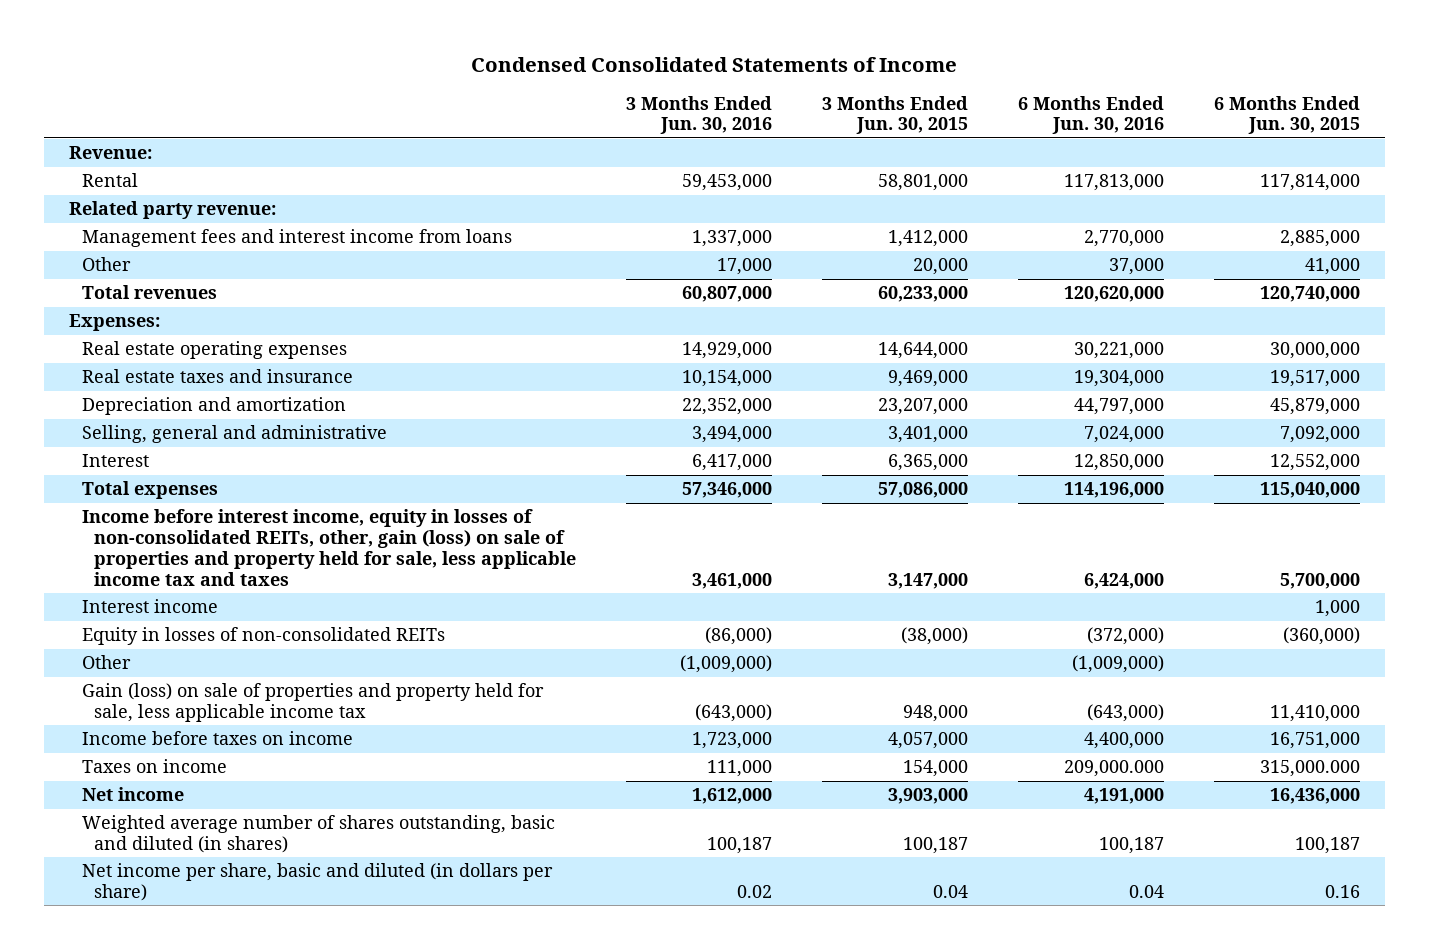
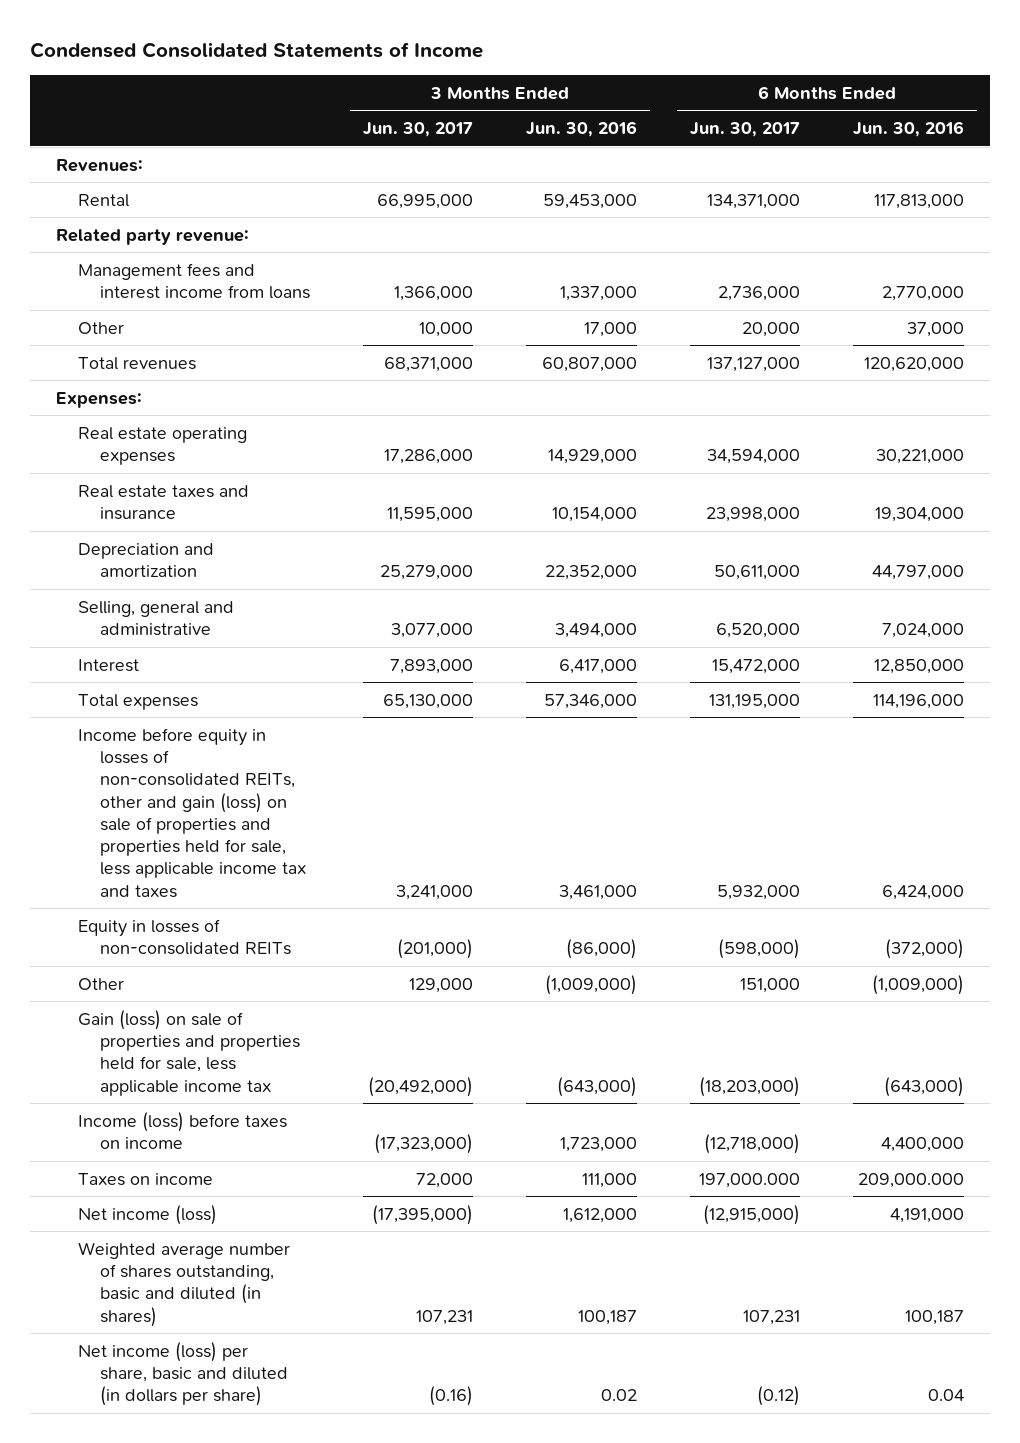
[822,95,969,135] 3 Months Ended Jun. 30, 2015 -> none
[1213,95,1360,135] 6 Months Ended Jun. 30, 2015 -> none
none -> [362,122,473,138] Jun. 30, 2017
none -> [689,122,800,138] Jun. 30, 2017
[68,146,152,160] Revenue: -> [56,158,144,172] Revenues:
[81,599,218,614] Interest income -> none
[81,509,577,586] Income before interest income, equity in losses of non-consolidated REITs, other, gain (loss) on sale of properties and property held for sale, less applicable income tax and taxes -> [77,727,306,898] Income before equity in losses of non-consolidated REITs, other and gain (loss) on sale of properties and properties held for sale, less applicable income tax and taxes
[81,683,544,723] Gain (loss) on sale of properties and property held for sale, less applicable income tax -> [77,1009,300,1096] Gain (loss) on sale of properties and properties held for sale, less applicable income tax
[81,731,353,746] Income before taxes on income -> [77,1111,287,1150] Income (loss) before taxes on income
[81,787,184,802] Net income -> [77,1204,217,1225] Net income (loss)
[81,863,553,902] Net income per share, basic and diluted (in dollars per share) -> [77,1341,288,1407] Net income (loss) per share, basic and diluted (in dollars per share)

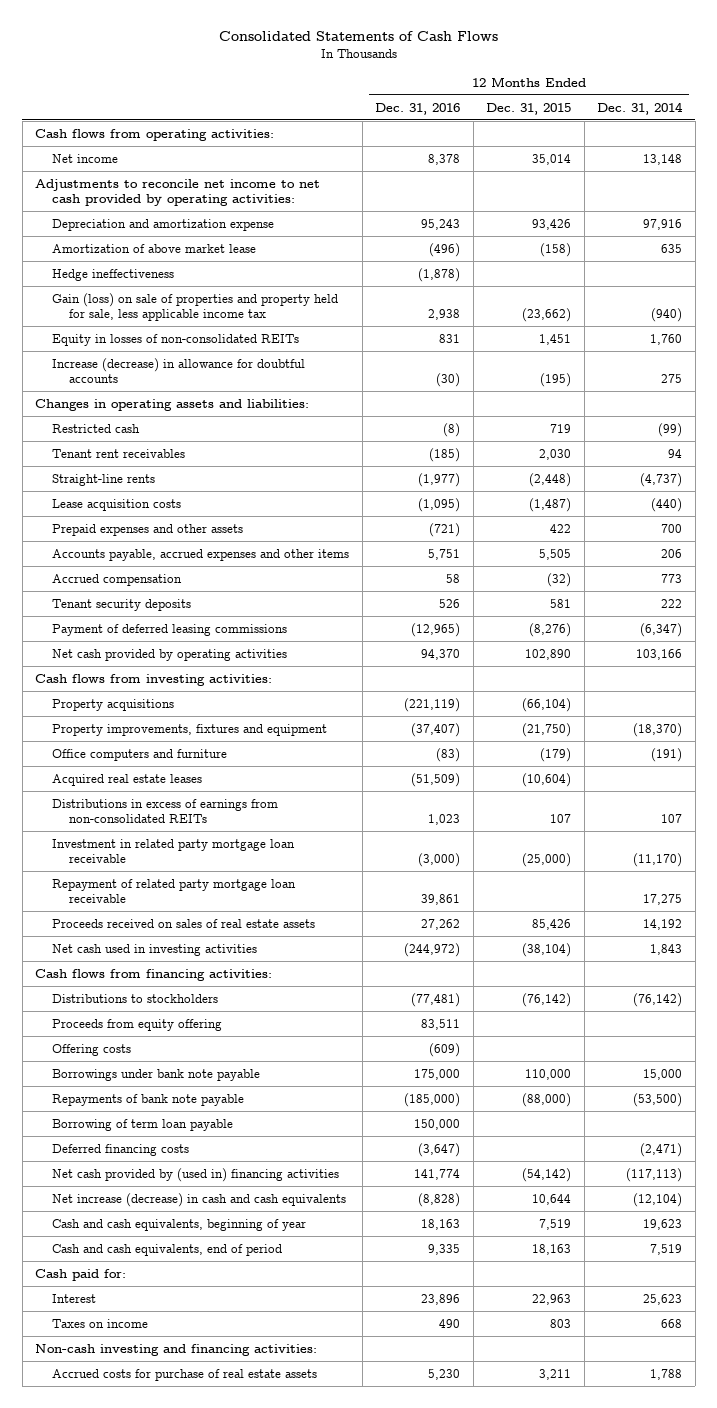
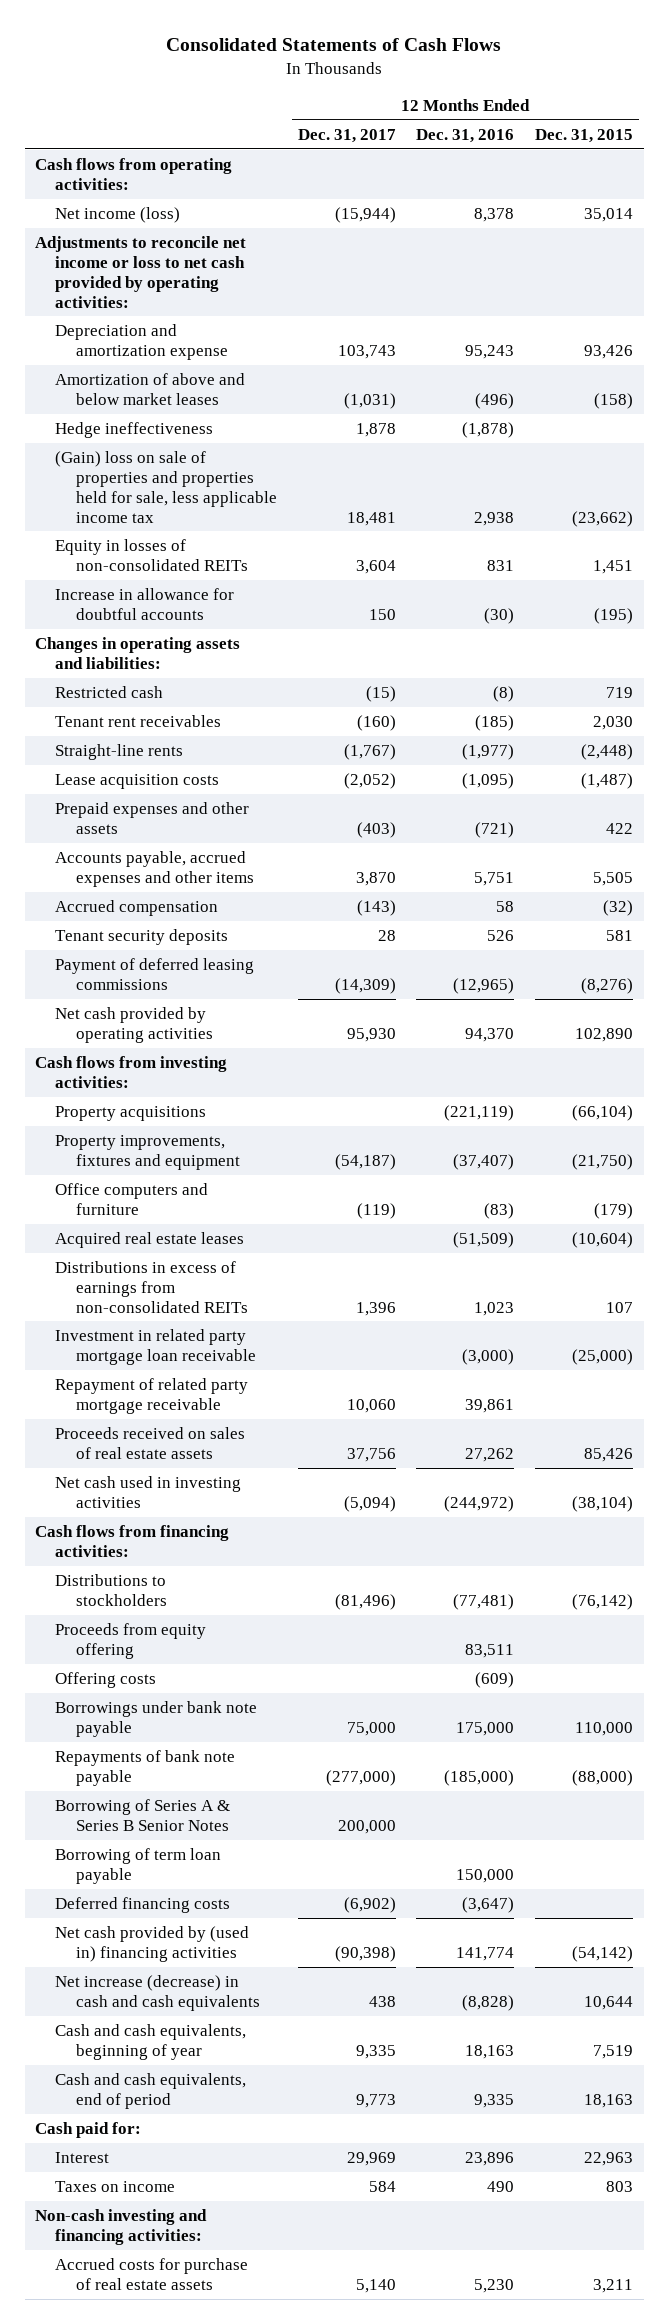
[597,101,684,115] Dec. 31, 2014 -> none
none -> [297,128,396,143] Dec. 31, 2017
[52,153,119,163] Net income -> [55,206,181,223] Net income (loss)
[35,178,321,206] Adjustments to reconcile net income to net cash provided by operating activities: -> [35,235,247,308] Adjustments to reconcile net income or loss to net cash provided by operating activities:
[52,243,257,253] Amortization of above market lease -> [55,372,246,405] Amortization of above and below market leases
[52,292,339,321] Gain (loss) on sale of properties and property held for sale, less applicable income tax -> [55,450,277,523] (Gain) loss on sale of properties and properties held for sale, less applicable income tax
[52,357,306,383] Increase (decrease) in allowance for doubtful accounts -> [55,587,235,620] Increase in allowance for doubtful accounts
[52,878,297,903] Repayment of related party mortgage loan receivable -> [55,1377,249,1414] Repayment of related party mortgage receivable
none -> [55,1798,231,1831] Borrowing of Series A & Series B Senior Notes

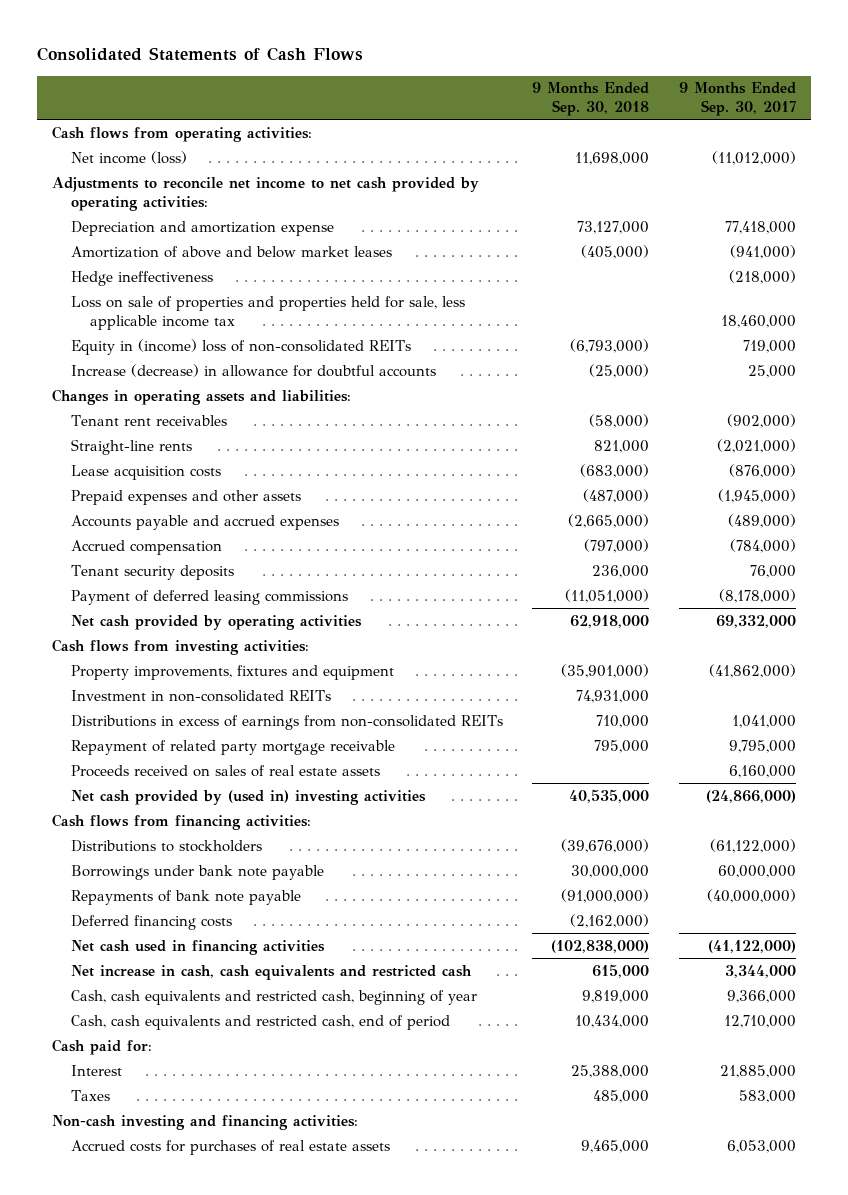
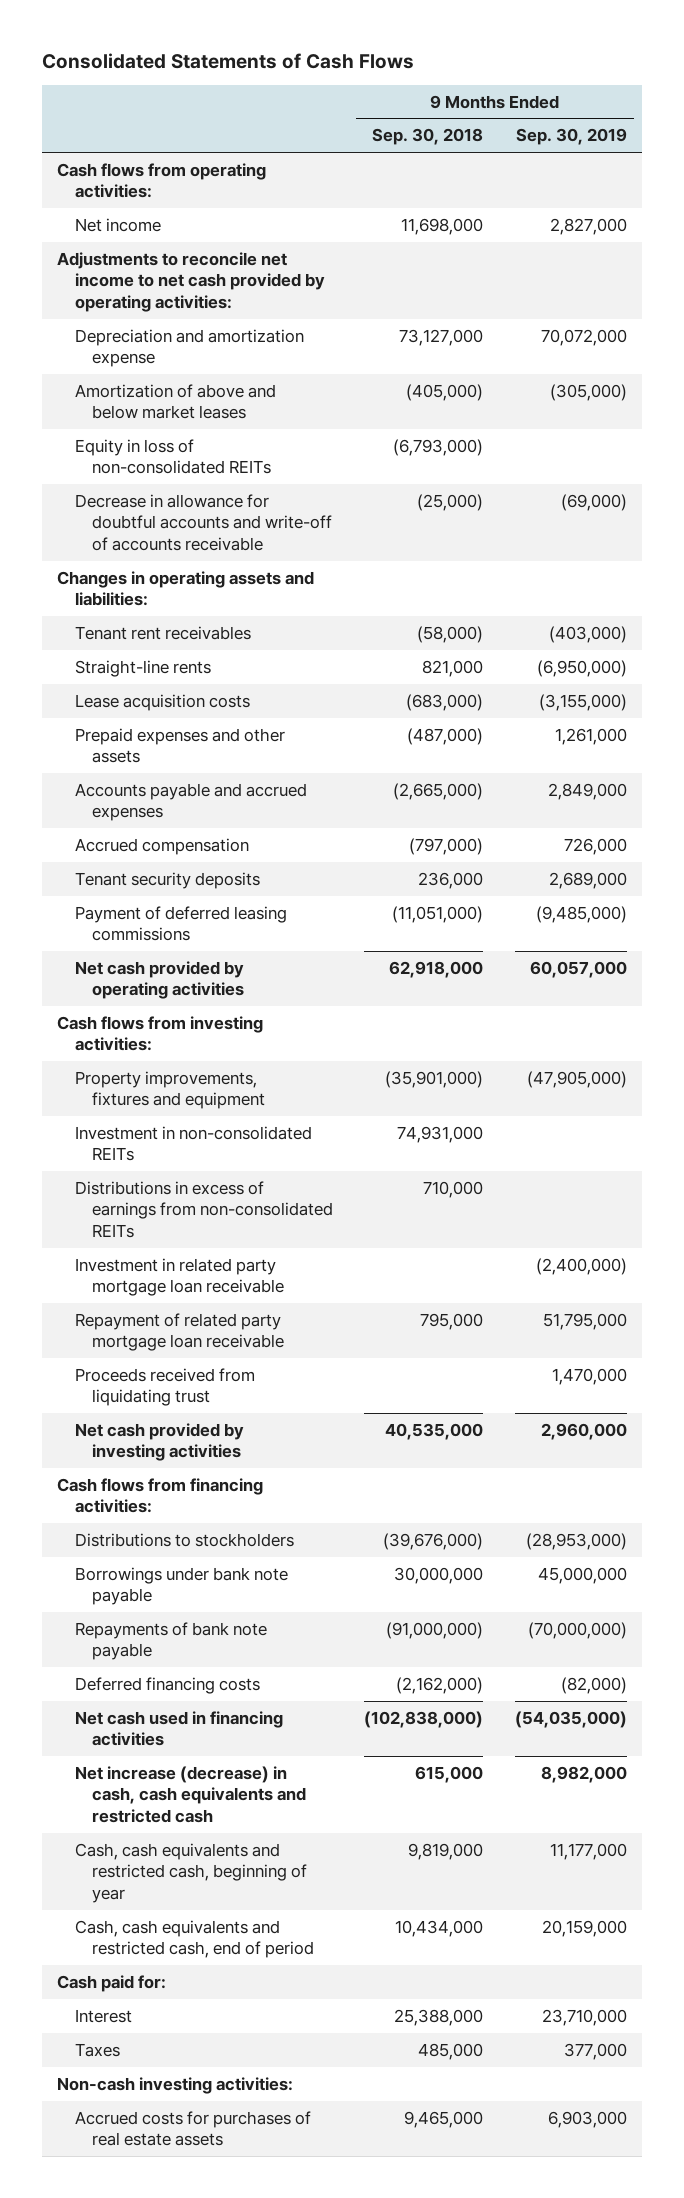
[679,82,797,117] 9 Months Ended Sep. 30, 2017 -> none
none -> [515,128,627,146] Sep. 30, 2019
[70,150,187,164] Net income (loss) -> [74,217,161,232] Net income
[70,270,213,286] Hedge ineffectiveness -> none
[70,295,465,330] Loss on sale of properties and properties held for sale, less applicable income tax -> none
[70,338,411,355] Equity in (income) loss of non-consolidated REITs -> [74,438,271,475] Equity in loss of non-consolidated REITs
[70,363,436,377] Increase (decrease) in allowance for doubtful accounts -> [74,493,332,551] Decrease in allowance for doubtful accounts and write-off of accounts receivable
[70,764,380,777] Proceeds received on sales of real estate assets -> none
none -> [74,1257,284,1297] Investment in related party mortgage loan receivable
[70,739,395,755] Repayment of related party mortgage receivable -> [74,1312,284,1352] Repayment of related party mortgage loan receivable
none -> [74,1367,255,1407] Proceeds received from liquidating trust
[70,789,426,805] Net cash provided by (used in) investing activities -> [74,1422,244,1462] Net cash provided by investing activities
[70,964,472,980] Net increase in cash, cash equivalents and restricted cash -> [74,1765,306,1823] Net increase (decrease) in cash, cash equivalents and restricted cash
[51,1114,358,1130] Non-cash investing and financing activities: -> [57,2076,294,2094] Non-cash investing activities:

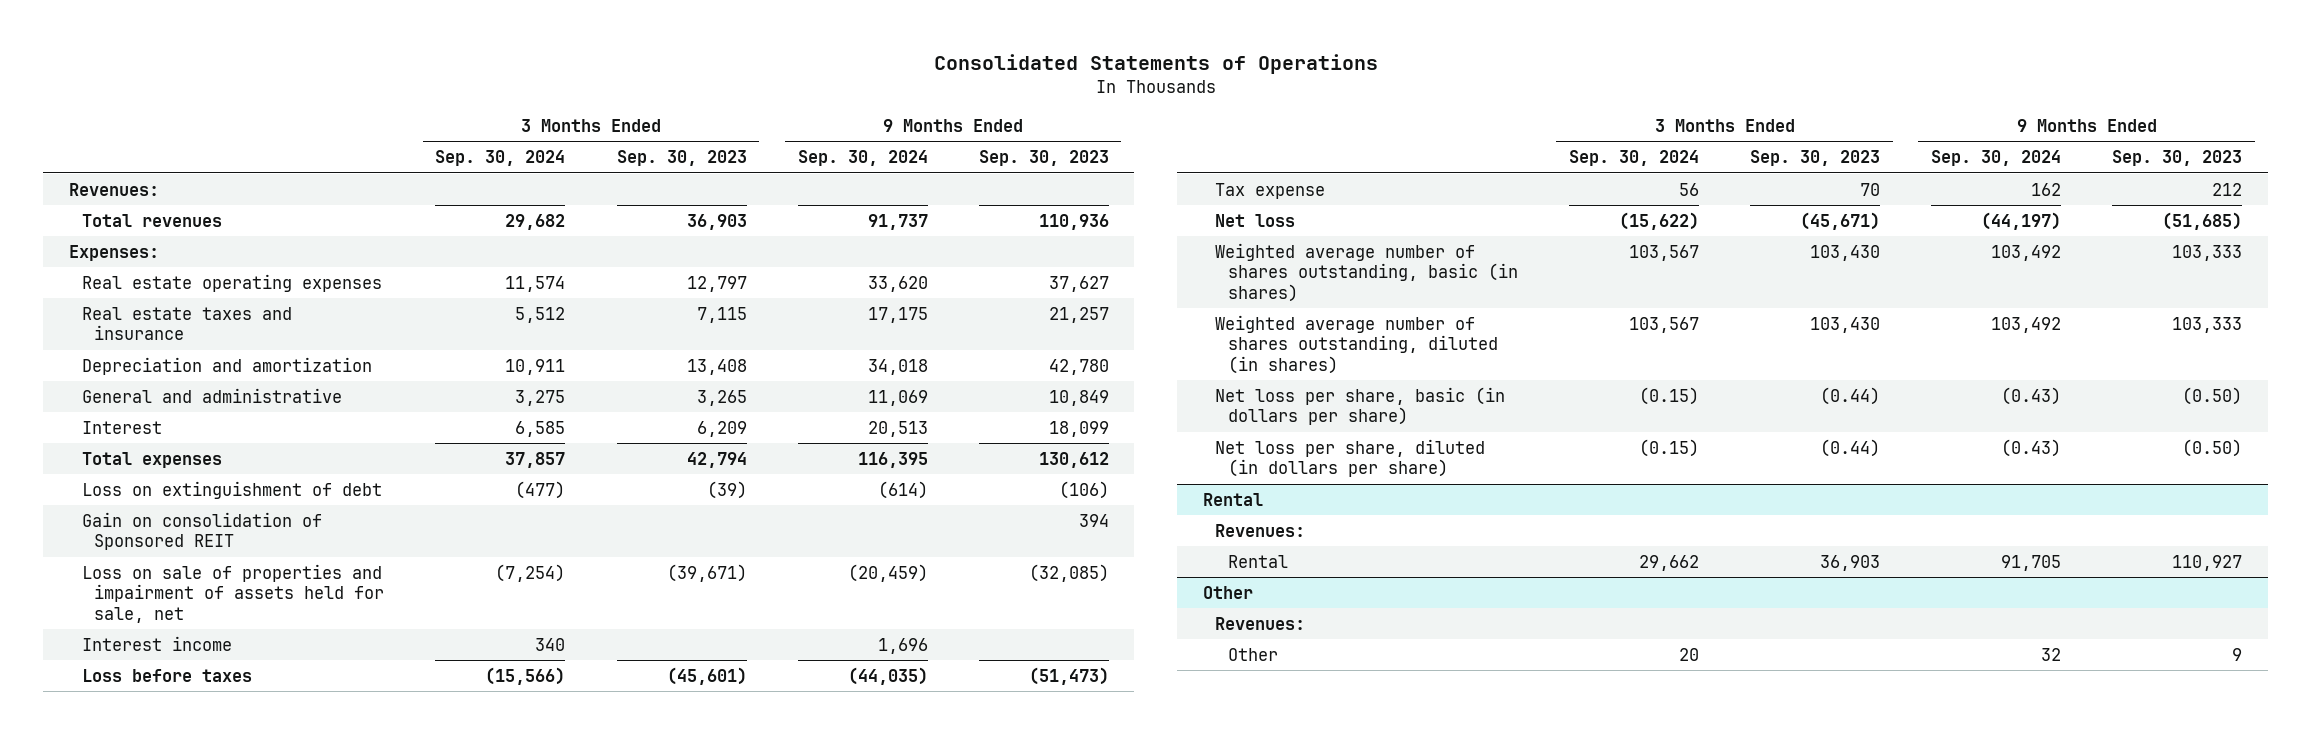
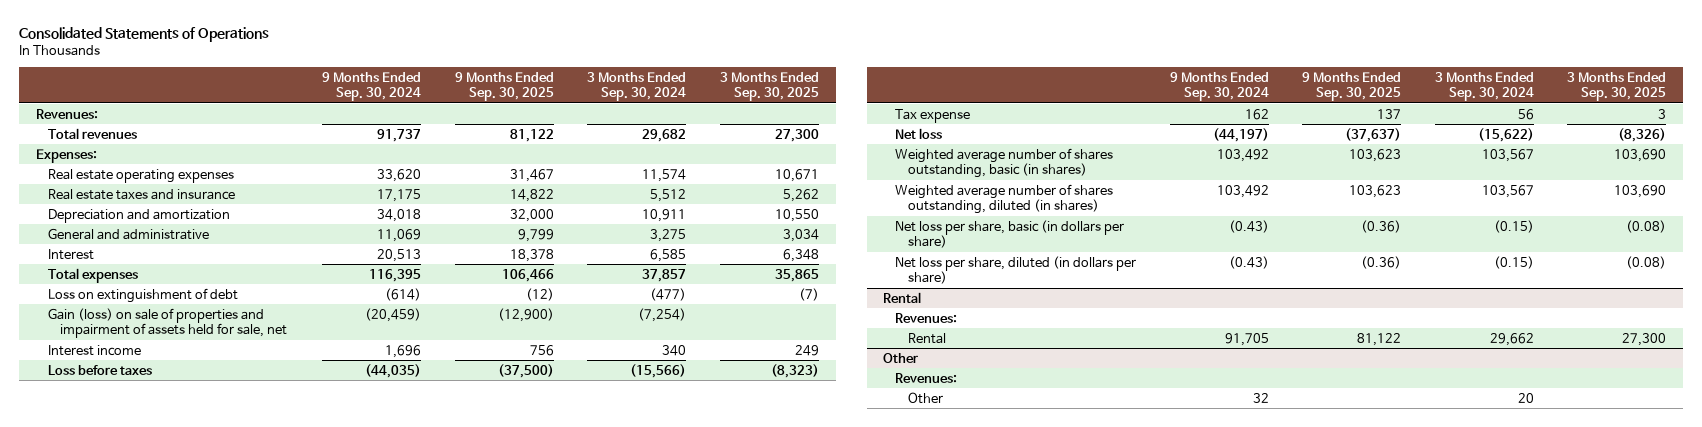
[616,150,747,167] Sep. 30, 2023 -> none
[978,150,1109,167] Sep. 30, 2023 -> none
none -> [454,71,554,102] 9 Months Ended Sep. 30, 2025
none -> [719,71,819,102] 3 Months Ended Sep. 30, 2025
[81,511,322,551] Gain on consolidation of Sponsored REIT -> none
[81,563,385,623] Loss on sale of properties and impairment of assets held for sale, net -> [47,307,287,338] Gain (loss) on sale of properties and impairment of assets held for sale, net

